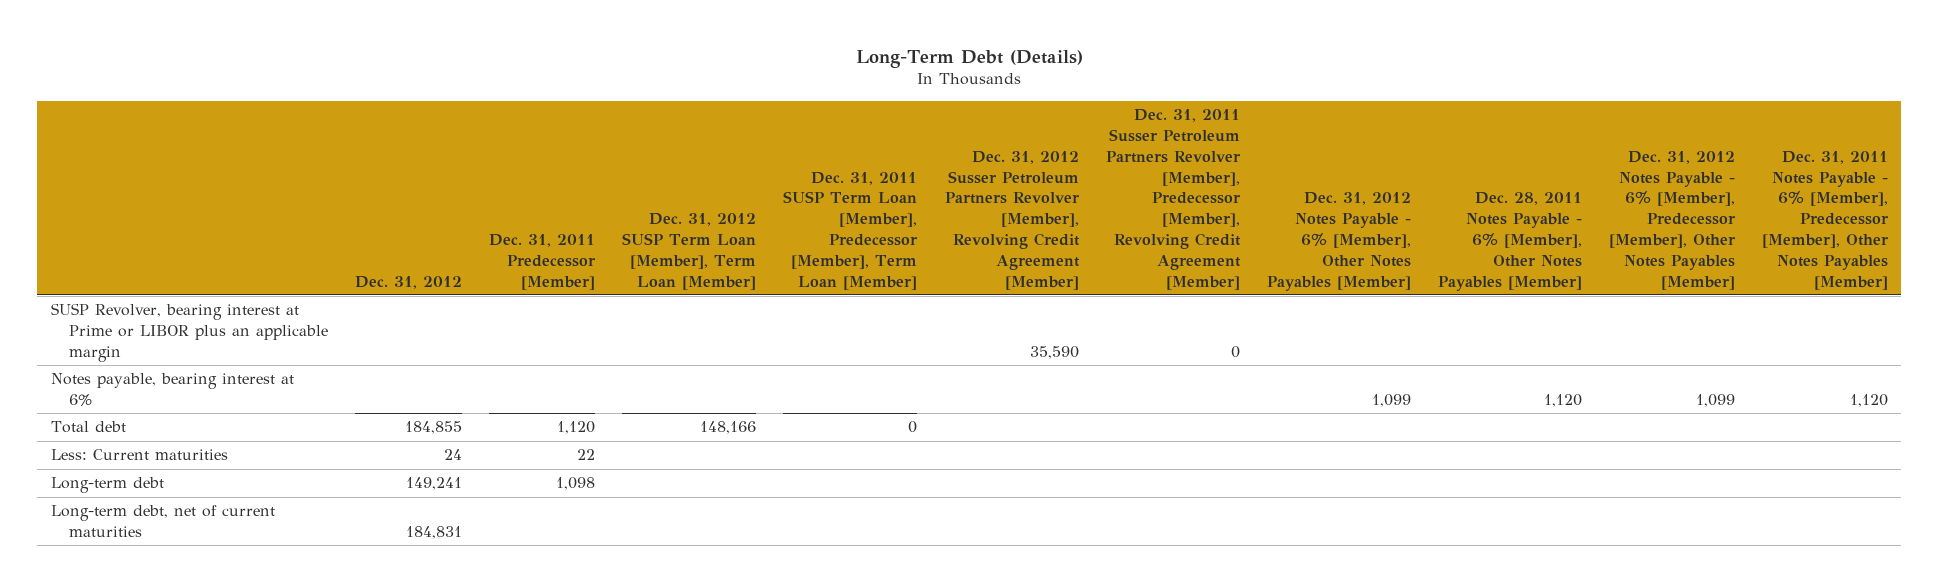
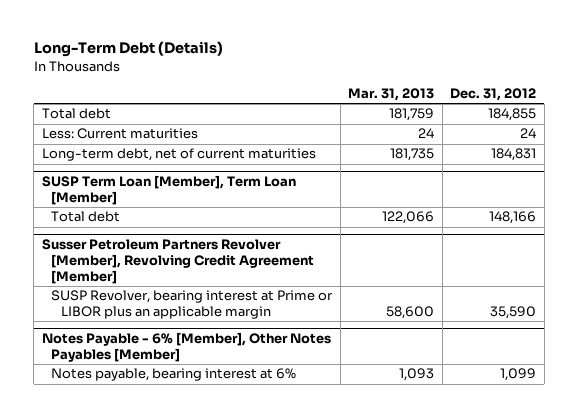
[489,234,597,290] Dec. 31, 2011 Predecessor [Member] -> none
[622,213,757,290] Dec. 31, 2012 SUSP Term Loan [Member], Term Loan [Member] -> none
[783,171,919,290] Dec. 31, 2011 SUSP Term Loan [Member], Predecessor [Member], Term Loan [Member] -> none
[944,150,1080,290] Dec. 31, 2012 Susser Petroleum Partners Revolver [Member], Revolving Credit Agreement [Member] -> none
[1105,109,1241,290] Dec. 31, 2011 Susser Petroleum Partners Revolver [Member], Predecessor [Member], Revolving Credit Agreement [Member] -> none
[1266,192,1411,291] Dec. 31, 2012 Notes Payable - 6% [Member], Other Notes Payables [Member] -> none
[1437,192,1582,291] Dec. 28, 2011 Notes Payable - 6% [Member], Other Notes Payables [Member] -> none
[1608,150,1736,290] Dec. 31, 2012 Notes Payable - 6% [Member], Predecessor [Member], Other Notes Payables [Member] -> none
[1761,150,1889,290] Dec. 31, 2011 Notes Payable - 6% [Member], Predecessor [Member], Other Notes Payables [Member] -> none
none -> [348,88,435,102] Mar. 31, 2013
[51,303,329,363] SUSP Revolver, bearing interest at Prime or LIBOR plus an applicable margin -> none
[51,373,295,407] Notes payable, bearing interest at 6% -> none
[51,477,165,494] Long-term debt -> none
none -> [41,175,296,206] SUSP Term Loan [Member], Term Loan [Member]
none -> [51,211,121,223] Total debt
none -> [41,239,315,284] Susser Petroleum Partners Revolver [Member], Revolving Credit Agreement [Member]
none -> [51,290,334,320] SUSP Revolver, bearing interest at Prime or LIBOR plus an applicable margin
none -> [41,332,331,363] Notes Payable - 6% [Member], Other Notes Payables [Member]
none -> [51,368,297,382] Notes payable, bearing interest at 6%

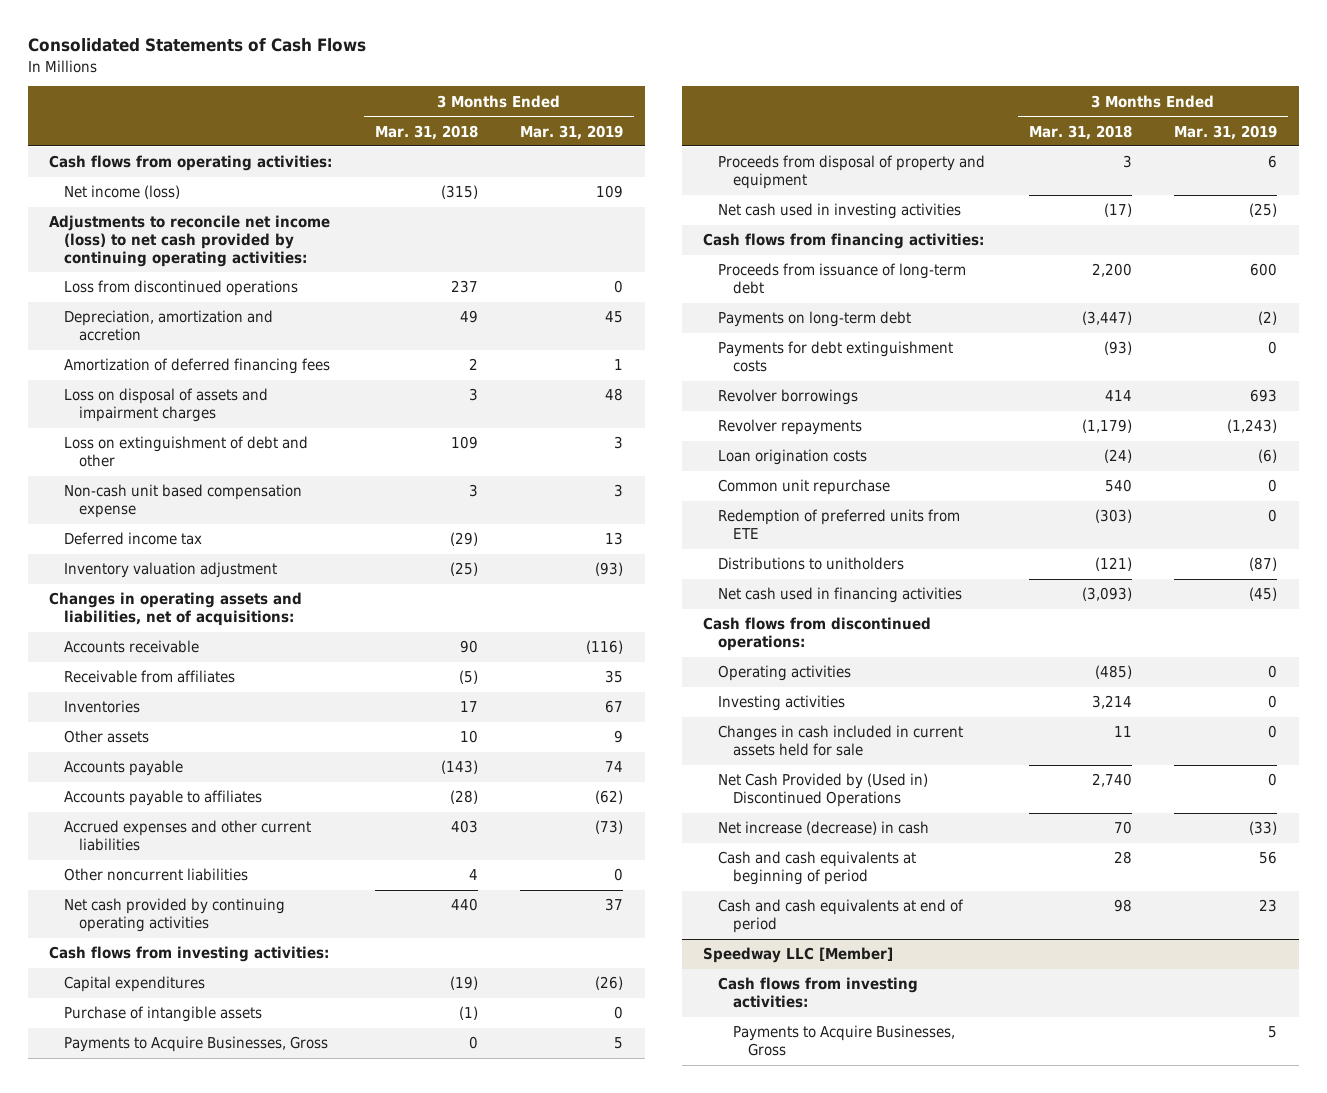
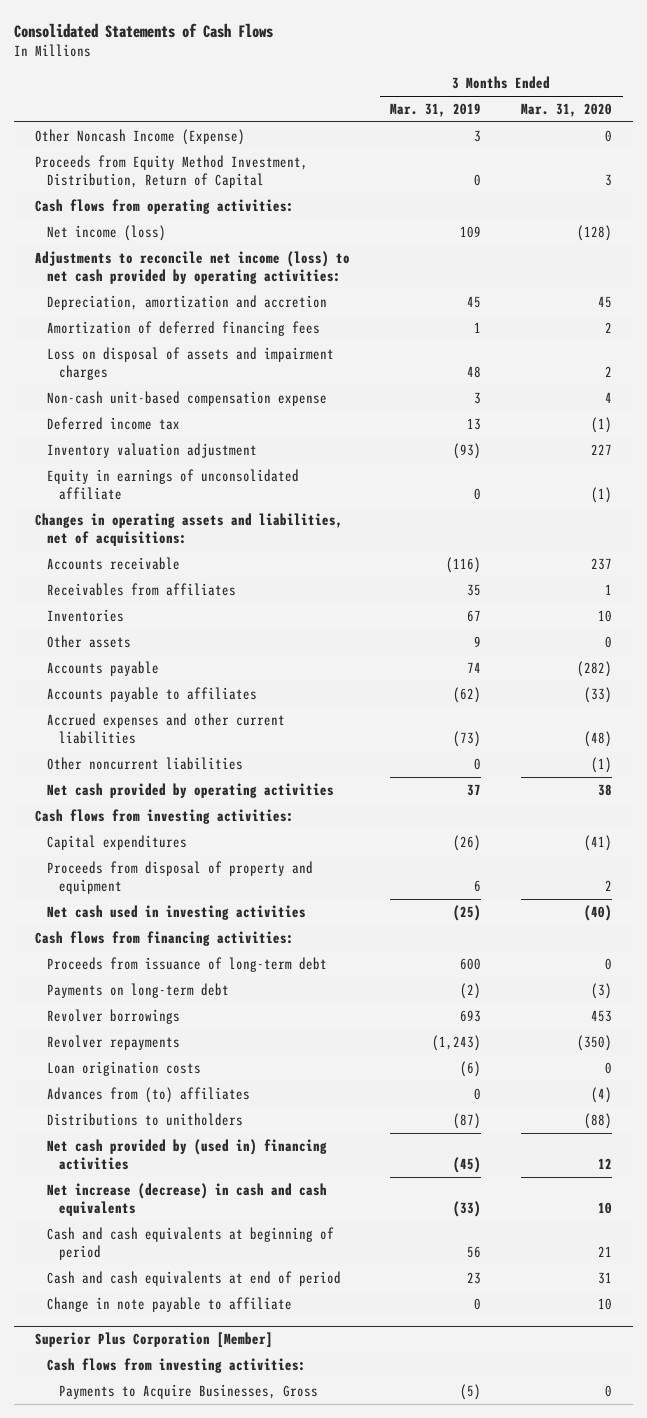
[374,124,478,140] Mar. 31, 2018 -> none
none -> [521,102,613,117] Mar. 31, 2020
none -> [34,128,245,145] Other Noncash Income (Expense)
none -> [34,154,308,189] Proceeds from Equity Method Investment, Distribution, Return of Capital
[64,280,299,297] Loss from discontinued operations -> none
[49,215,331,267] Adjustments to reconcile net income (loss) to net cash provided by continuing operating activities: -> [34,250,350,285] Adjustments to reconcile net income (loss) to net cash provided by operating activities:
[64,436,309,468] Loss on extinguishment of debt and other -> none
[64,484,303,519] Non-cash unit based compensation expense -> [46,390,327,406] Non-cash unit-based compensation expense
none -> [46,468,299,501] Equity in earnings of unconsolidated affiliate
[64,670,236,684] Receivable from affiliates -> [46,582,236,596] Receivables from affiliates
[64,898,286,933] Net cash provided by continuing operating activities -> [46,782,334,798] Net cash provided by operating activities
[64,1006,263,1023] Purchase of intangible assets -> none
[64,1036,329,1053] Payments to Acquire Businesses, Gross -> none
[718,341,954,373] Payments for debt extinguishment costs -> none
[718,479,891,496] Common unit repurchase -> none
[718,509,961,540] Redemption of preferred units from ETE -> none
none -> [46,1086,250,1103] Advances from (to) affiliates
[703,617,932,652] Cash flows from discontinued operations: -> none
[718,665,852,682] Operating activities -> none
[718,695,846,712] Investing activities -> none
[718,725,964,757] Changes in cash included in current assets held for sale -> none
[718,773,929,808] Net Cash Provided by (Used in) Discontinued Operations -> none
[718,587,963,604] Net cash used in financing activities -> [46,1138,327,1171] Net cash provided by (used in) financing activities
[718,821,930,836] Net increase (decrease) in cash -> [46,1182,327,1217] Net increase (decrease) in cash and cash equivalents
[703,947,894,964] Speedway LLC [Member] -> none
none -> [46,1296,292,1312] Change in note payable to affiliate
none -> [34,1331,273,1348] Superior Plus Corporation [Member]
[1268,1026,1278,1039] 5 -> [460,1383,482,1400] (5)

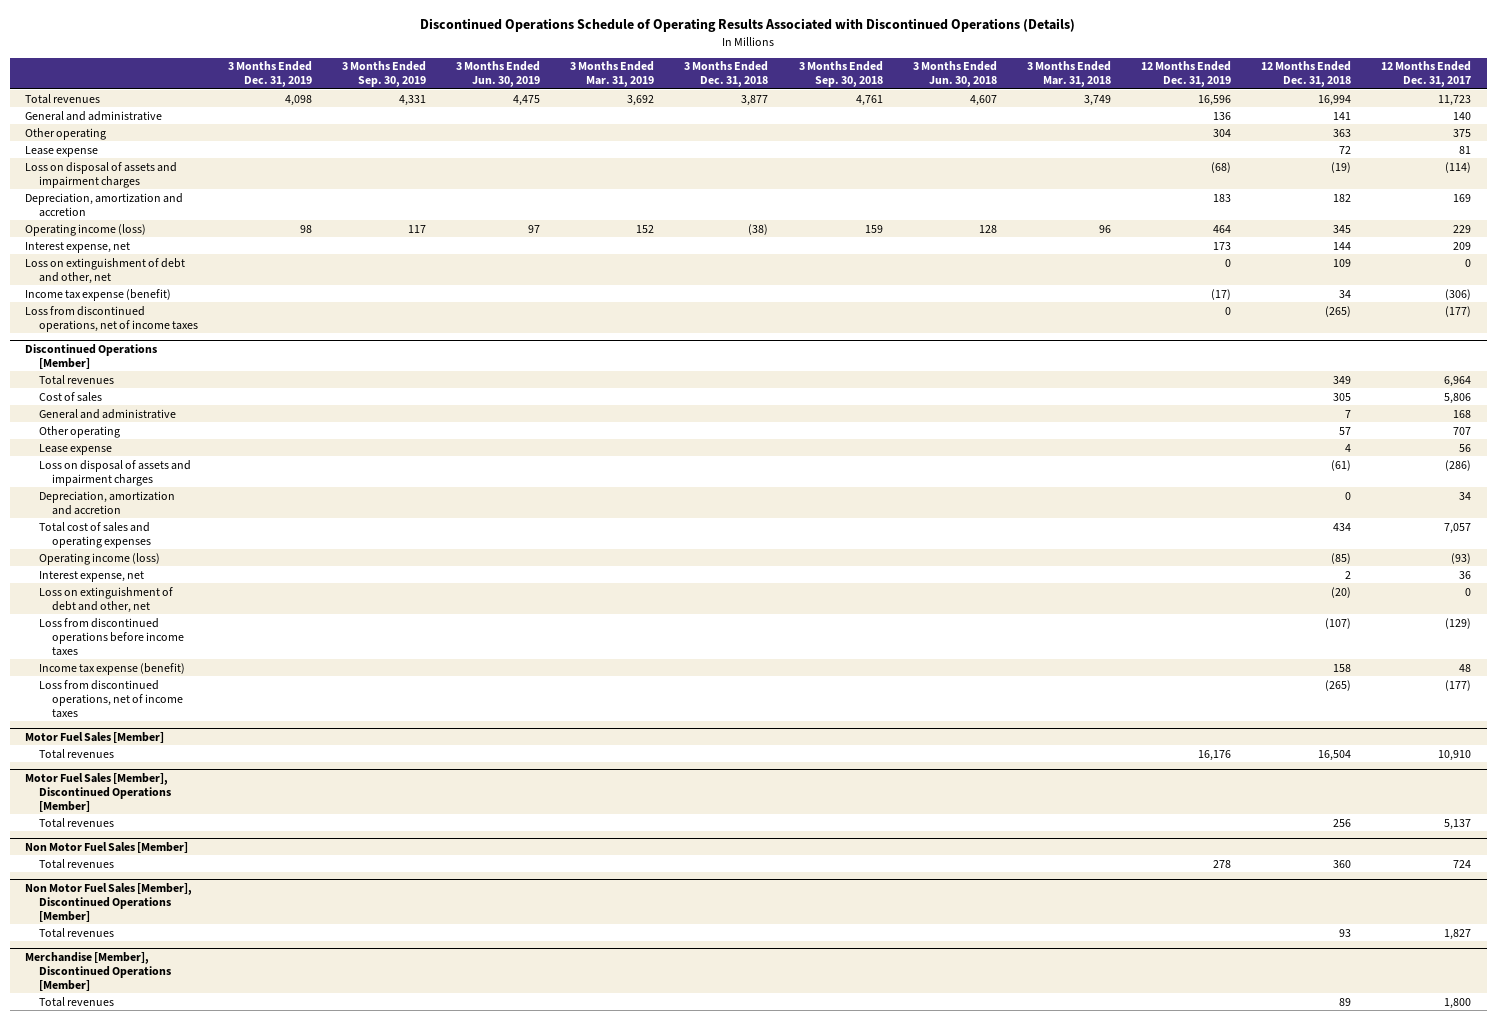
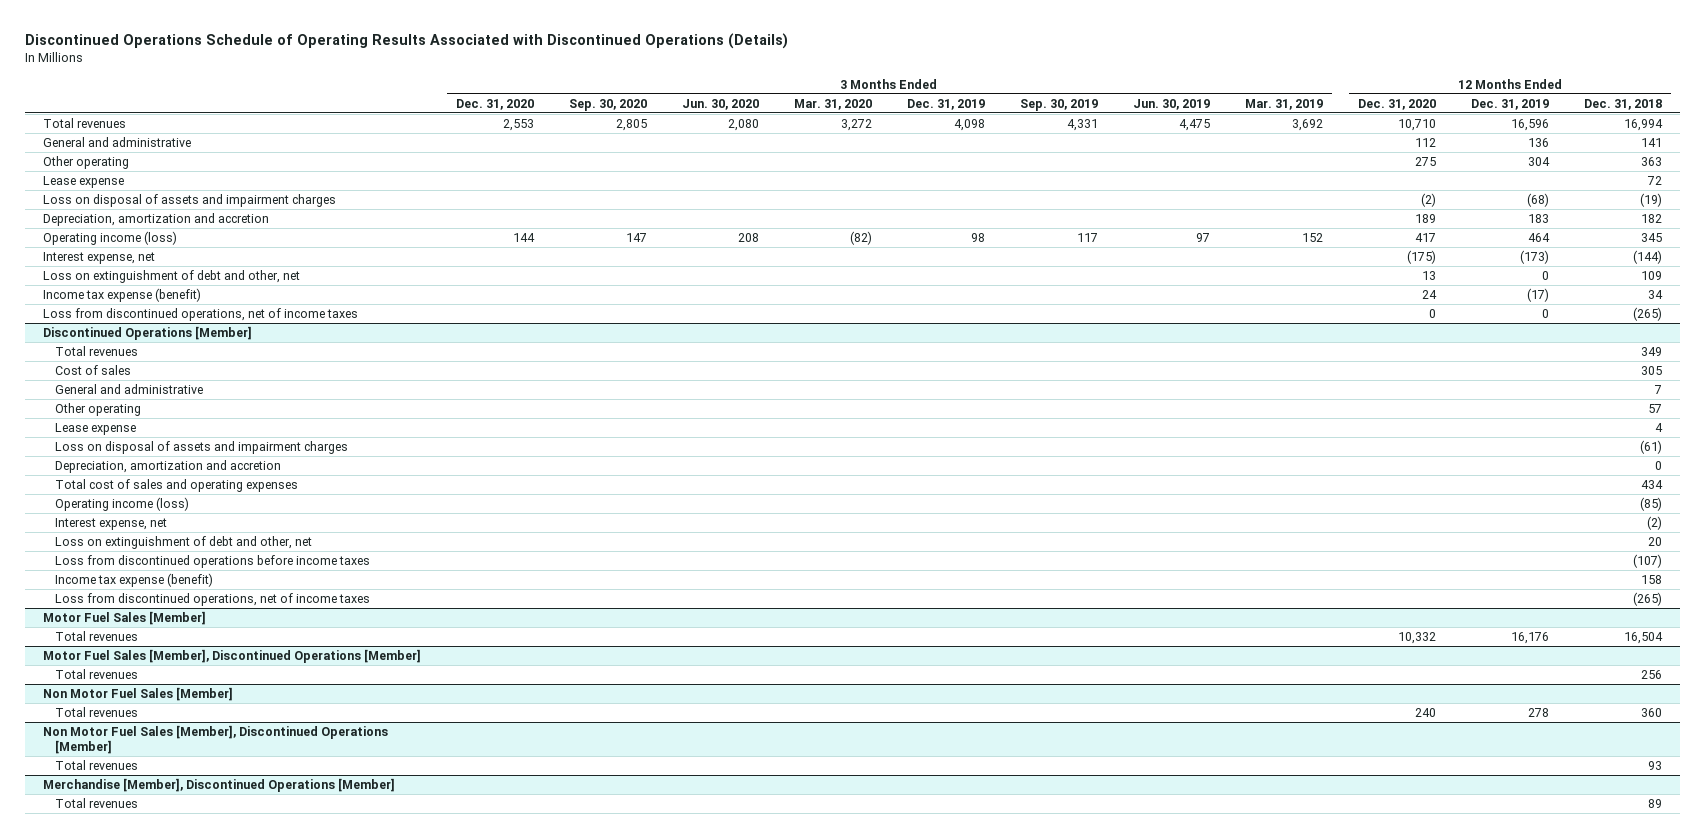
[684,61,769,88] 3 Months Ended Dec. 31, 2018 -> none
[798,61,883,88] 3 Months Ended Sep. 30, 2018 -> none
[912,61,997,88] 3 Months Ended Jun. 30, 2018 -> none
[1026,61,1111,88] 3 Months Ended Mar. 31, 2018 -> none
[1381,61,1472,88] 12 Months Ended Dec. 31, 2017 -> none
none -> [455,98,534,110] Dec. 31, 2020
none -> [568,98,647,111] Sep. 30, 2020
none -> [681,98,759,110] Jun. 30, 2020
none -> [793,98,872,110] Mar. 31, 2020
none -> [1357,98,1436,110] Dec. 31, 2020
[1213,241,1232,250] 173 -> [1519,250,1549,265] (173)
[1333,241,1352,250] 144 -> [1633,250,1663,265] (144)
[1345,570,1352,579] 2 -> [1647,516,1663,531] (2)
[1331,586,1352,598] (20) -> [1648,537,1663,547] 20

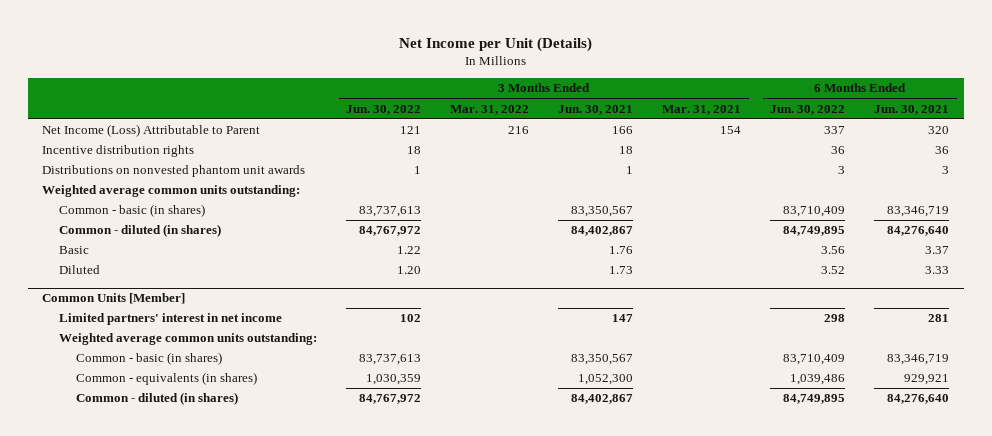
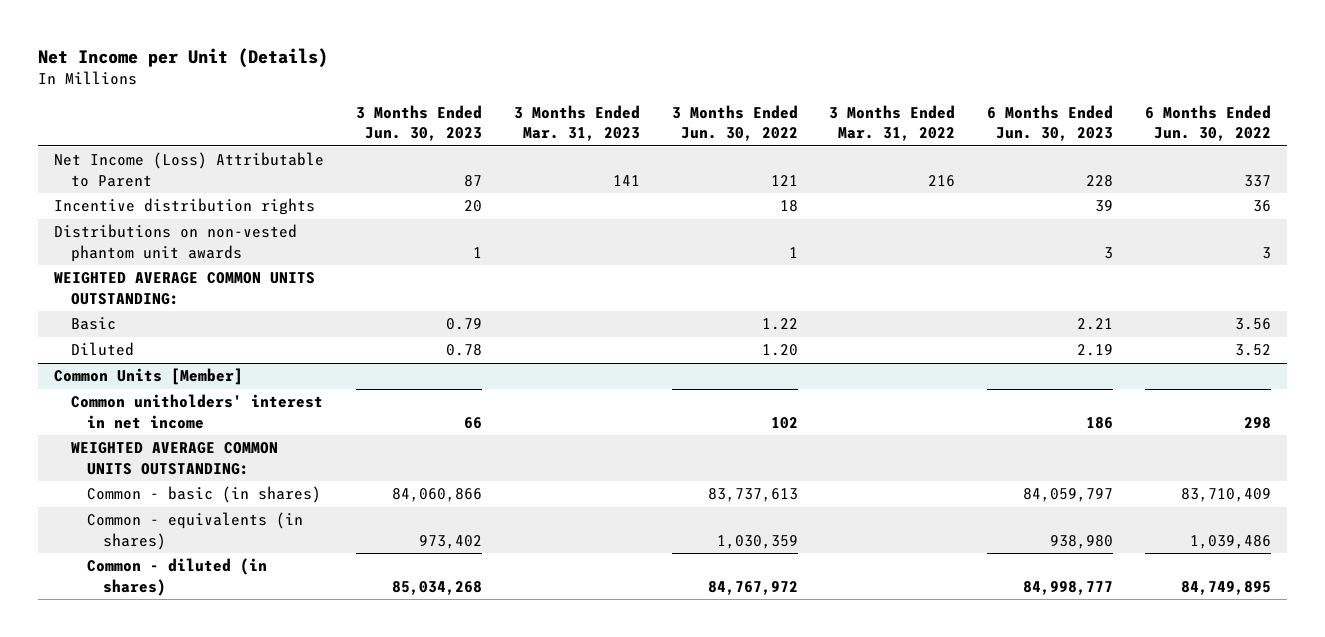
[558,104,634,115] Jun. 30, 2021 -> none
[662,104,742,115] Mar. 31, 2021 -> none
[874,104,950,115] Jun. 30, 2021 -> none
none -> [356,105,483,142] 3 Months Ended Jun. 30, 2023
none -> [513,105,640,142] 3 Months Ended Mar. 31, 2023
none -> [987,105,1114,142] 6 Months Ended Jun. 30, 2023
[59,204,206,218] Common - basic (in shares) -> none
[59,224,222,238] Common - diluted (in shares) -> none
[42,165,306,178] Distributions on nonvested phantom unit awards -> [54,224,298,262] Distributions on non-vested phantom unit awards
[42,185,301,198] Weighted average common units outstanding: -> [54,272,316,305] WEIGHTED AVERAGE COMMON UNITS OUTSTANDING:
[59,313,283,326] Limited partners' interest in net income -> [70,394,323,429] Common unitholders' interest in net income
[59,333,318,346] Weighted average common units outstanding: -> [70,442,278,475] WEIGHTED AVERAGE COMMON UNITS OUTSTANDING:

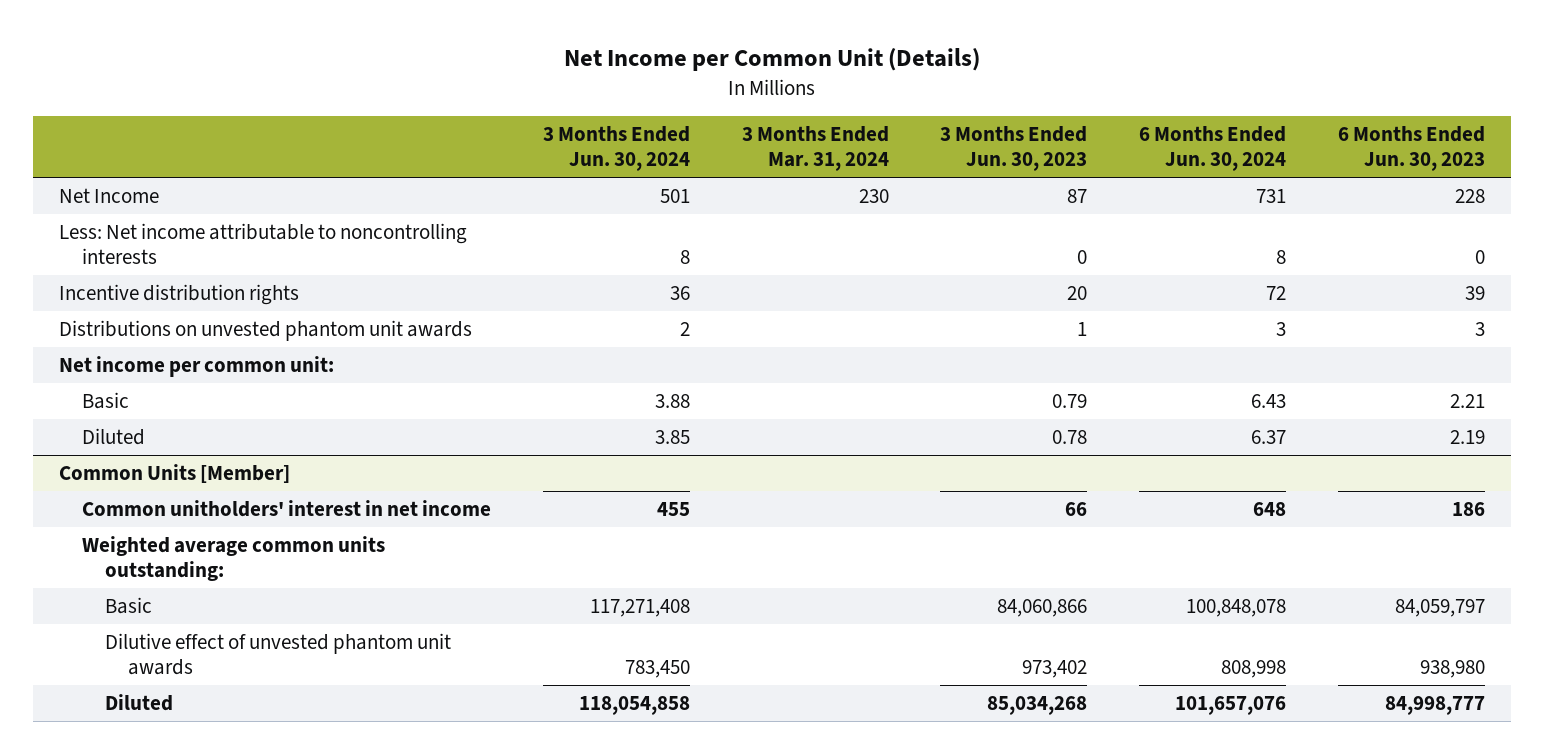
[38,47,329,68] Net Income per Unit (Details) -> [563,48,980,72] Net Income per Common Unit (Details)
[513,105,640,142] 3 Months Ended Mar. 31, 2023 -> none
[671,105,798,142] 3 Months Ended Jun. 30, 2022 -> none
[829,105,956,142] 3 Months Ended Mar. 31, 2022 -> none
[1145,105,1272,142] 6 Months Ended Jun. 30, 2022 -> none
none -> [542,125,690,172] 3 Months Ended Jun. 30, 2024
none -> [741,125,889,172] 3 Months Ended Mar. 31, 2024
none -> [1139,125,1287,172] 6 Months Ended Jun. 30, 2024
[54,152,325,187] Net Income (Loss) Attributable to Parent -> [59,187,160,203] Net Income
none -> [59,222,468,265] Less: Net income attributable to noncontrolling interests
[54,272,316,305] WEIGHTED AVERAGE COMMON UNITS OUTSTANDING: -> none
[54,224,298,262] Distributions on non-vested phantom unit awards -> [59,319,473,341] Distributions on unvested phantom unit awards
none -> [59,355,335,377] Net income per common unit:
[70,442,278,475] WEIGHTED AVERAGE COMMON UNITS OUTSTANDING: -> [81,535,385,582] Weighted average common units outstanding:
[86,486,321,504] Common - basic (in shares) -> [104,596,152,614] Basic
[86,512,303,550] Common - equivalents (in shares) -> [104,632,451,676] Dilutive effect of unvested phantom unit awards
[86,558,267,596] Common - diluted (in shares) -> [104,693,173,711] Diluted

